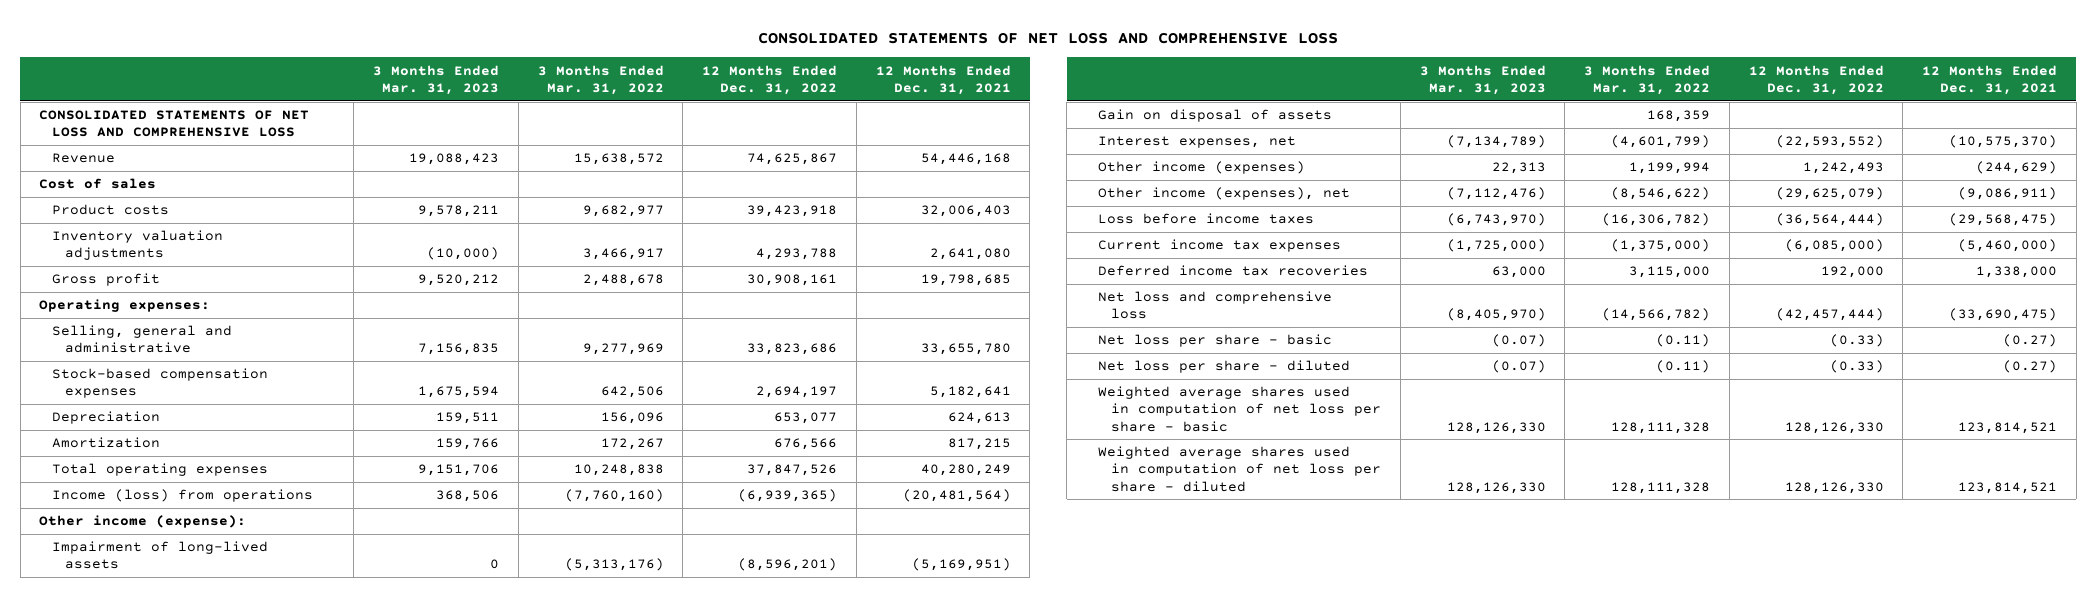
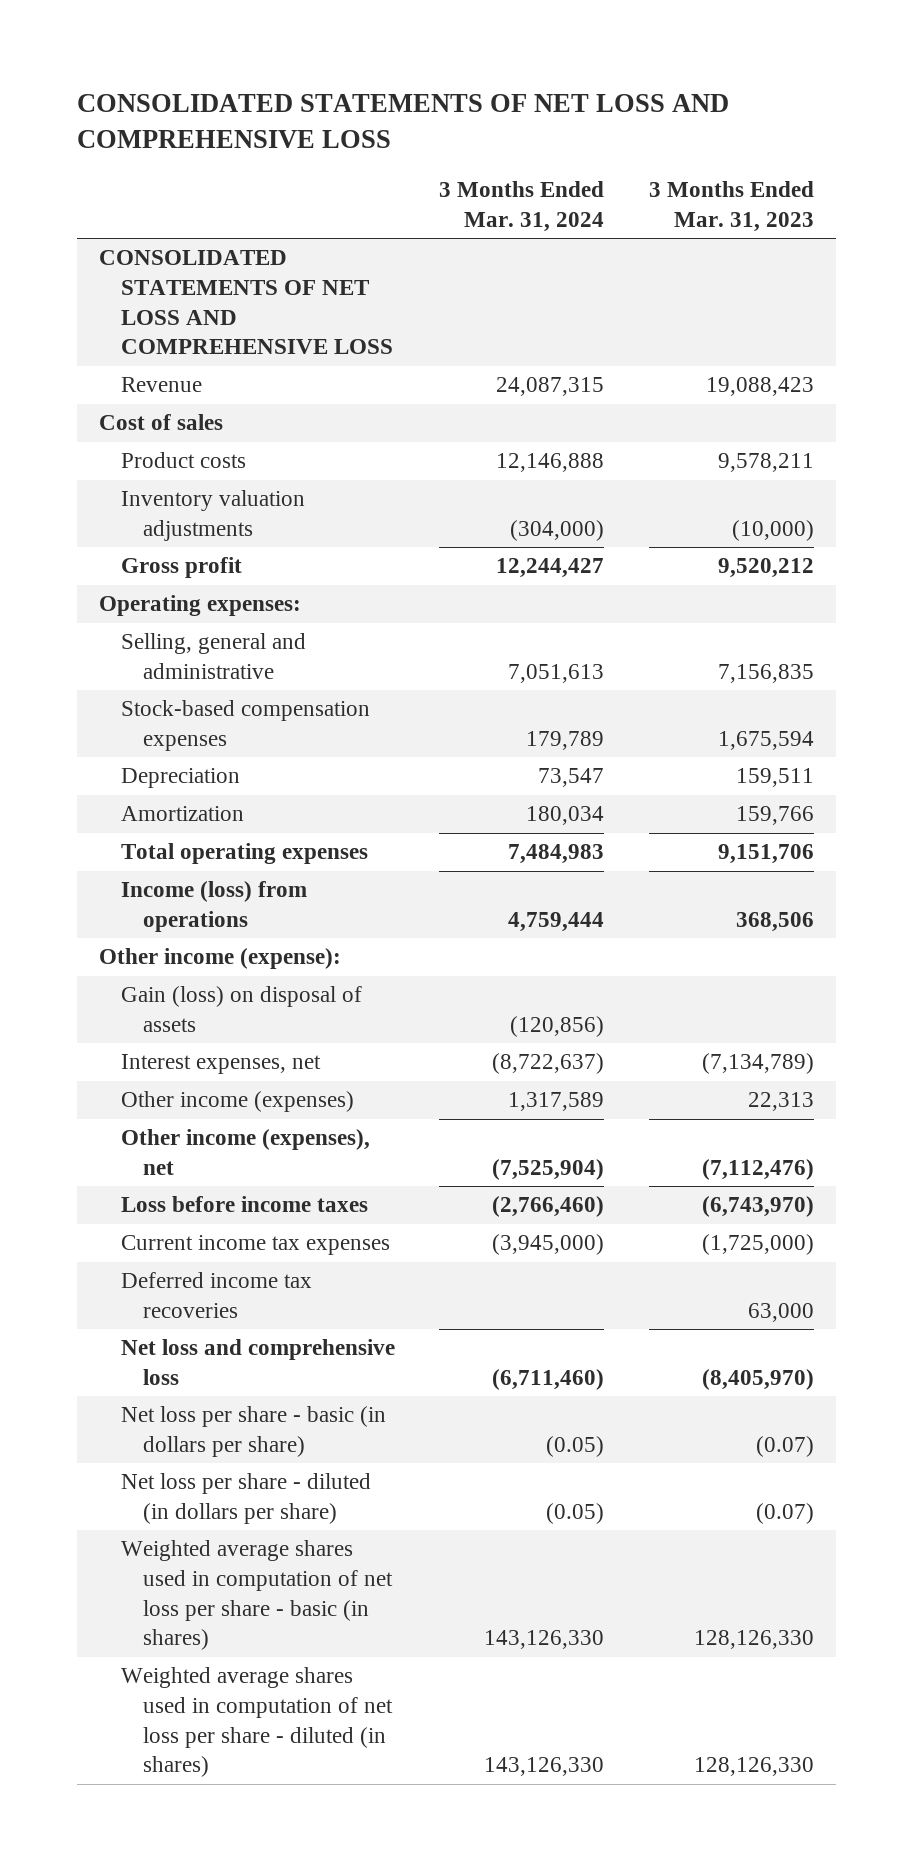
[537,64,664,95] 3 Months Ended Mar. 31, 2022 -> none
[702,64,838,95] 12 Months Ended Dec. 31, 2022 -> none
[875,64,1011,95] 12 Months Ended Dec. 31, 2021 -> none
none -> [439,181,605,233] 3 Months Ended Mar. 31, 2024
[52,541,269,570] Impairment of long-lived assets -> none
[1098,109,1333,123] Gain on disposal of assets -> [121,986,363,1033] Gain (loss) on disposal of assets
[1098,334,1333,348] Net loss per share - basic -> [121,1406,387,1458] Net loss per share - basic (in dollars per share)
[1098,360,1351,374] Net loss per share - diluted -> [121,1473,372,1525] Net loss per share - diluted (in dollars per share)
[1098,386,1382,432] Weighted average shares used in computation of net loss per share - basic -> [121,1540,394,1651] Weighted average shares used in computation of net loss per share - basic (in shares)
[1098,446,1382,492] Weighted average shares used in computation of net loss per share - diluted -> [121,1667,394,1778] Weighted average shares used in computation of net loss per share - diluted (in shares)

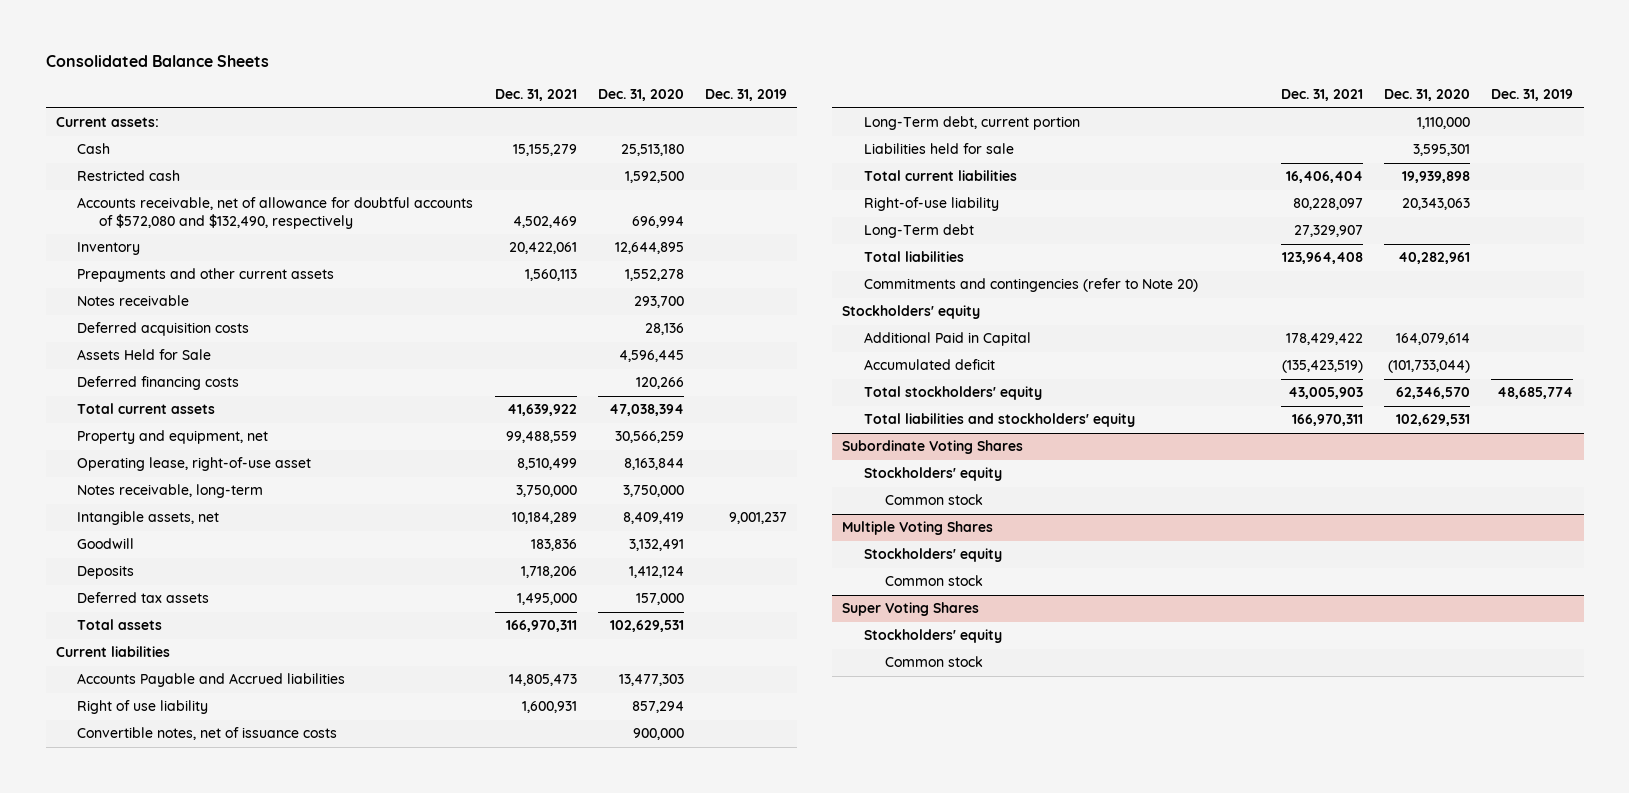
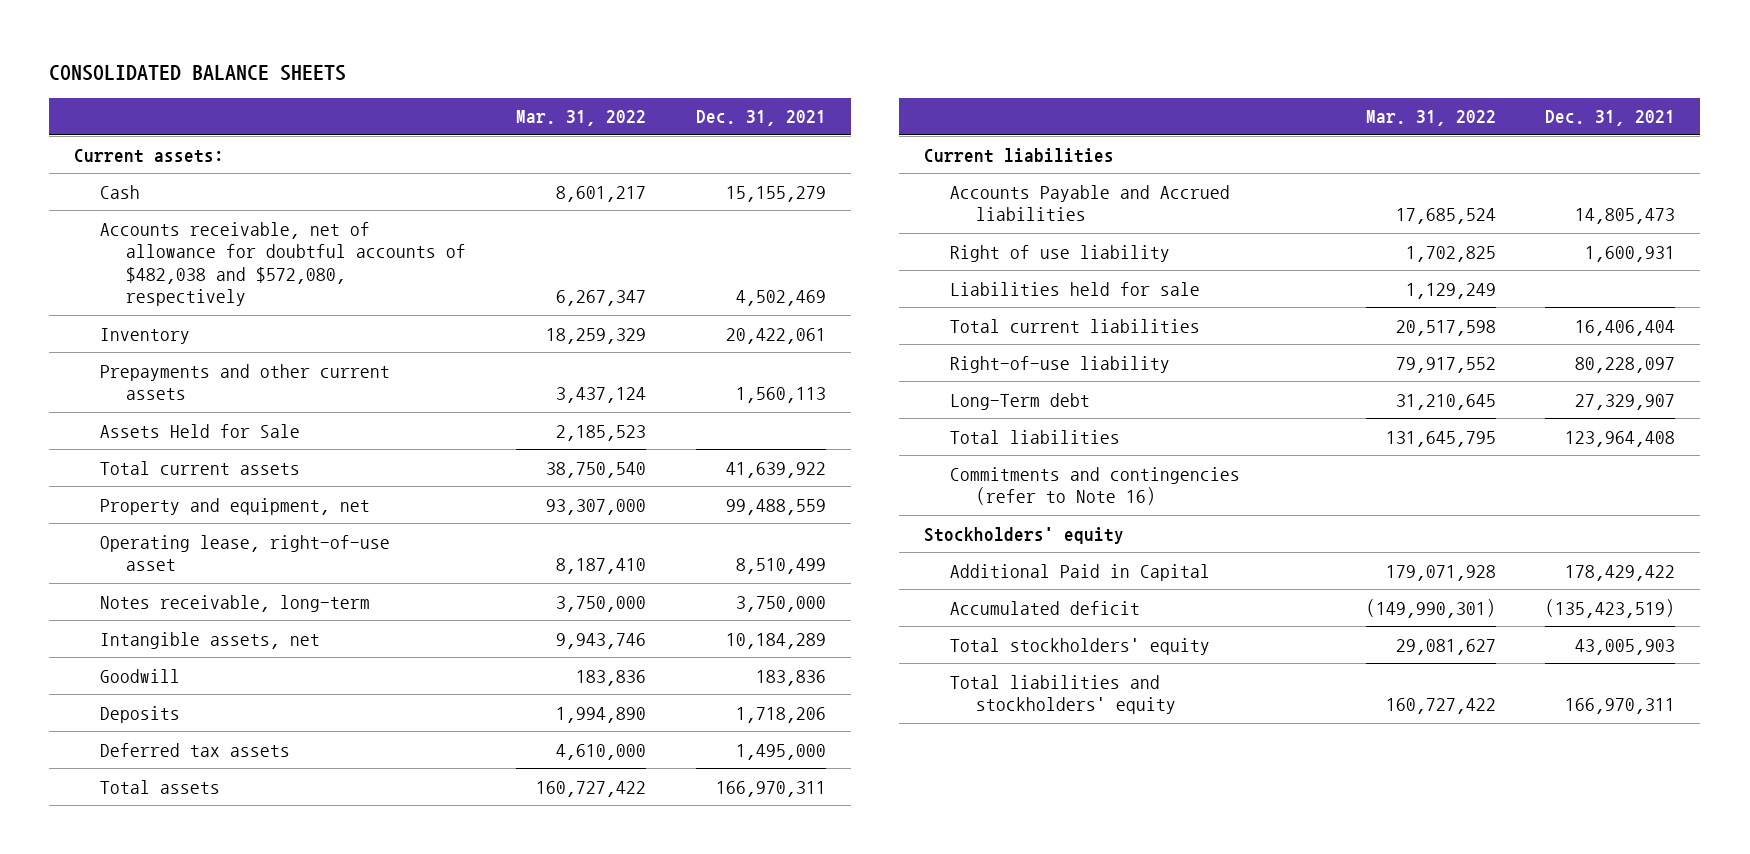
[45,54,269,67] Consolidated Balance Sheets -> [49,64,347,81] CONSOLIDATED BALANCE SHEETS
[597,89,684,102] Dec. 31, 2020 -> none
[704,89,787,102] Dec. 31, 2019 -> none
none -> [516,110,647,127] Mar. 31, 2022
[77,170,181,182] Restricted cash -> none
[77,197,474,229] Accounts receivable, net of allowance for doubtful accounts of $572,080 and $132,490, respectively -> [100,221,467,307] Accounts receivable, net of allowance for doubtful accounts of $482,038 and $572,080, respectively
[77,295,190,307] Notes receivable -> none
[77,322,250,337] Deferred acquisition costs -> none
[77,376,240,391] Deferred financing costs -> none
[77,727,338,741] Convertible notes, net of issuance costs -> none
[863,116,1080,131] Long-Term debt, current portion -> none
[863,278,1198,293] Commitments and contingencies (refer to Note 20) -> [949,466,1240,506] Commitments and contingencies (refer to Note 16)
[842,440,1024,455] Subordinate Voting Shares -> none
[863,467,1002,482] Stockholders' equity -> none
[884,494,983,506] Common stock -> none
[842,521,994,536] Multiple Voting Shares -> none
[863,548,1002,563] Stockholders' equity -> none
[884,575,983,587] Common stock -> none
[842,602,980,617] Super Voting Shares -> none
[863,629,1002,644] Stockholders' equity -> none
[884,656,983,668] Common stock -> none

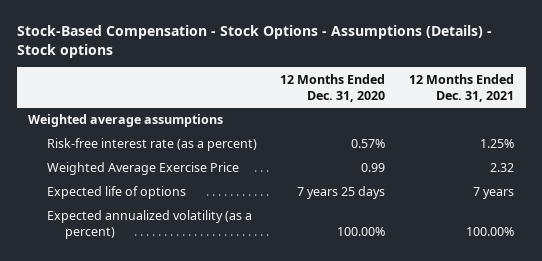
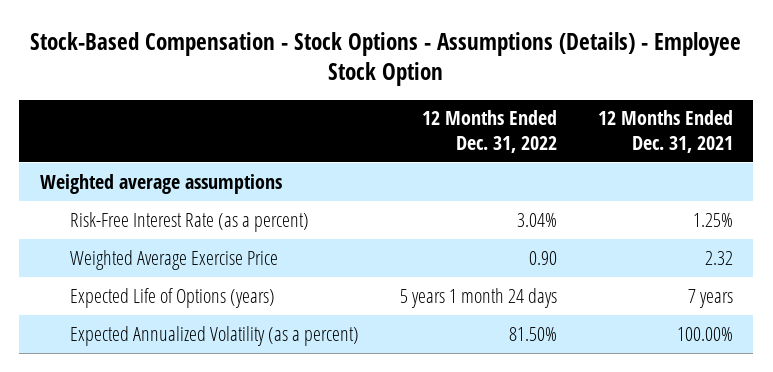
[16,24,492,59] Stock-Based Compensation - Stock Options - Assumptions (Details) - Stock options -> [30,31,742,87] Stock-Based Compensation - Stock Options - Assumptions (Details) - Employee Stock Option
[280,73,386,102] 12 Months Ended Dec. 31, 2020 -> none
none -> [421,110,557,153] 12 Months Ended Dec. 31, 2022
[46,138,257,152] Risk-free interest rate (as a percent) -> [70,211,310,232] Risk-Free Interest Rate (as a percent)
[46,186,186,200] Expected life of options -> [70,287,276,308] Expected Life of Options (years)
[46,210,252,240] Expected annualized volatility (as a percent) -> [70,325,360,346] Expected Annualized Volatility (as a percent)

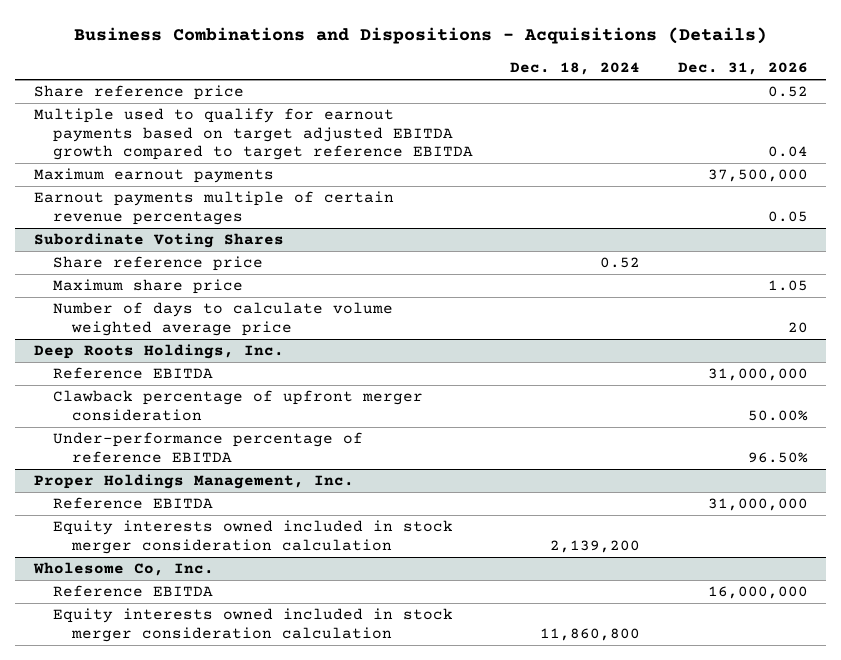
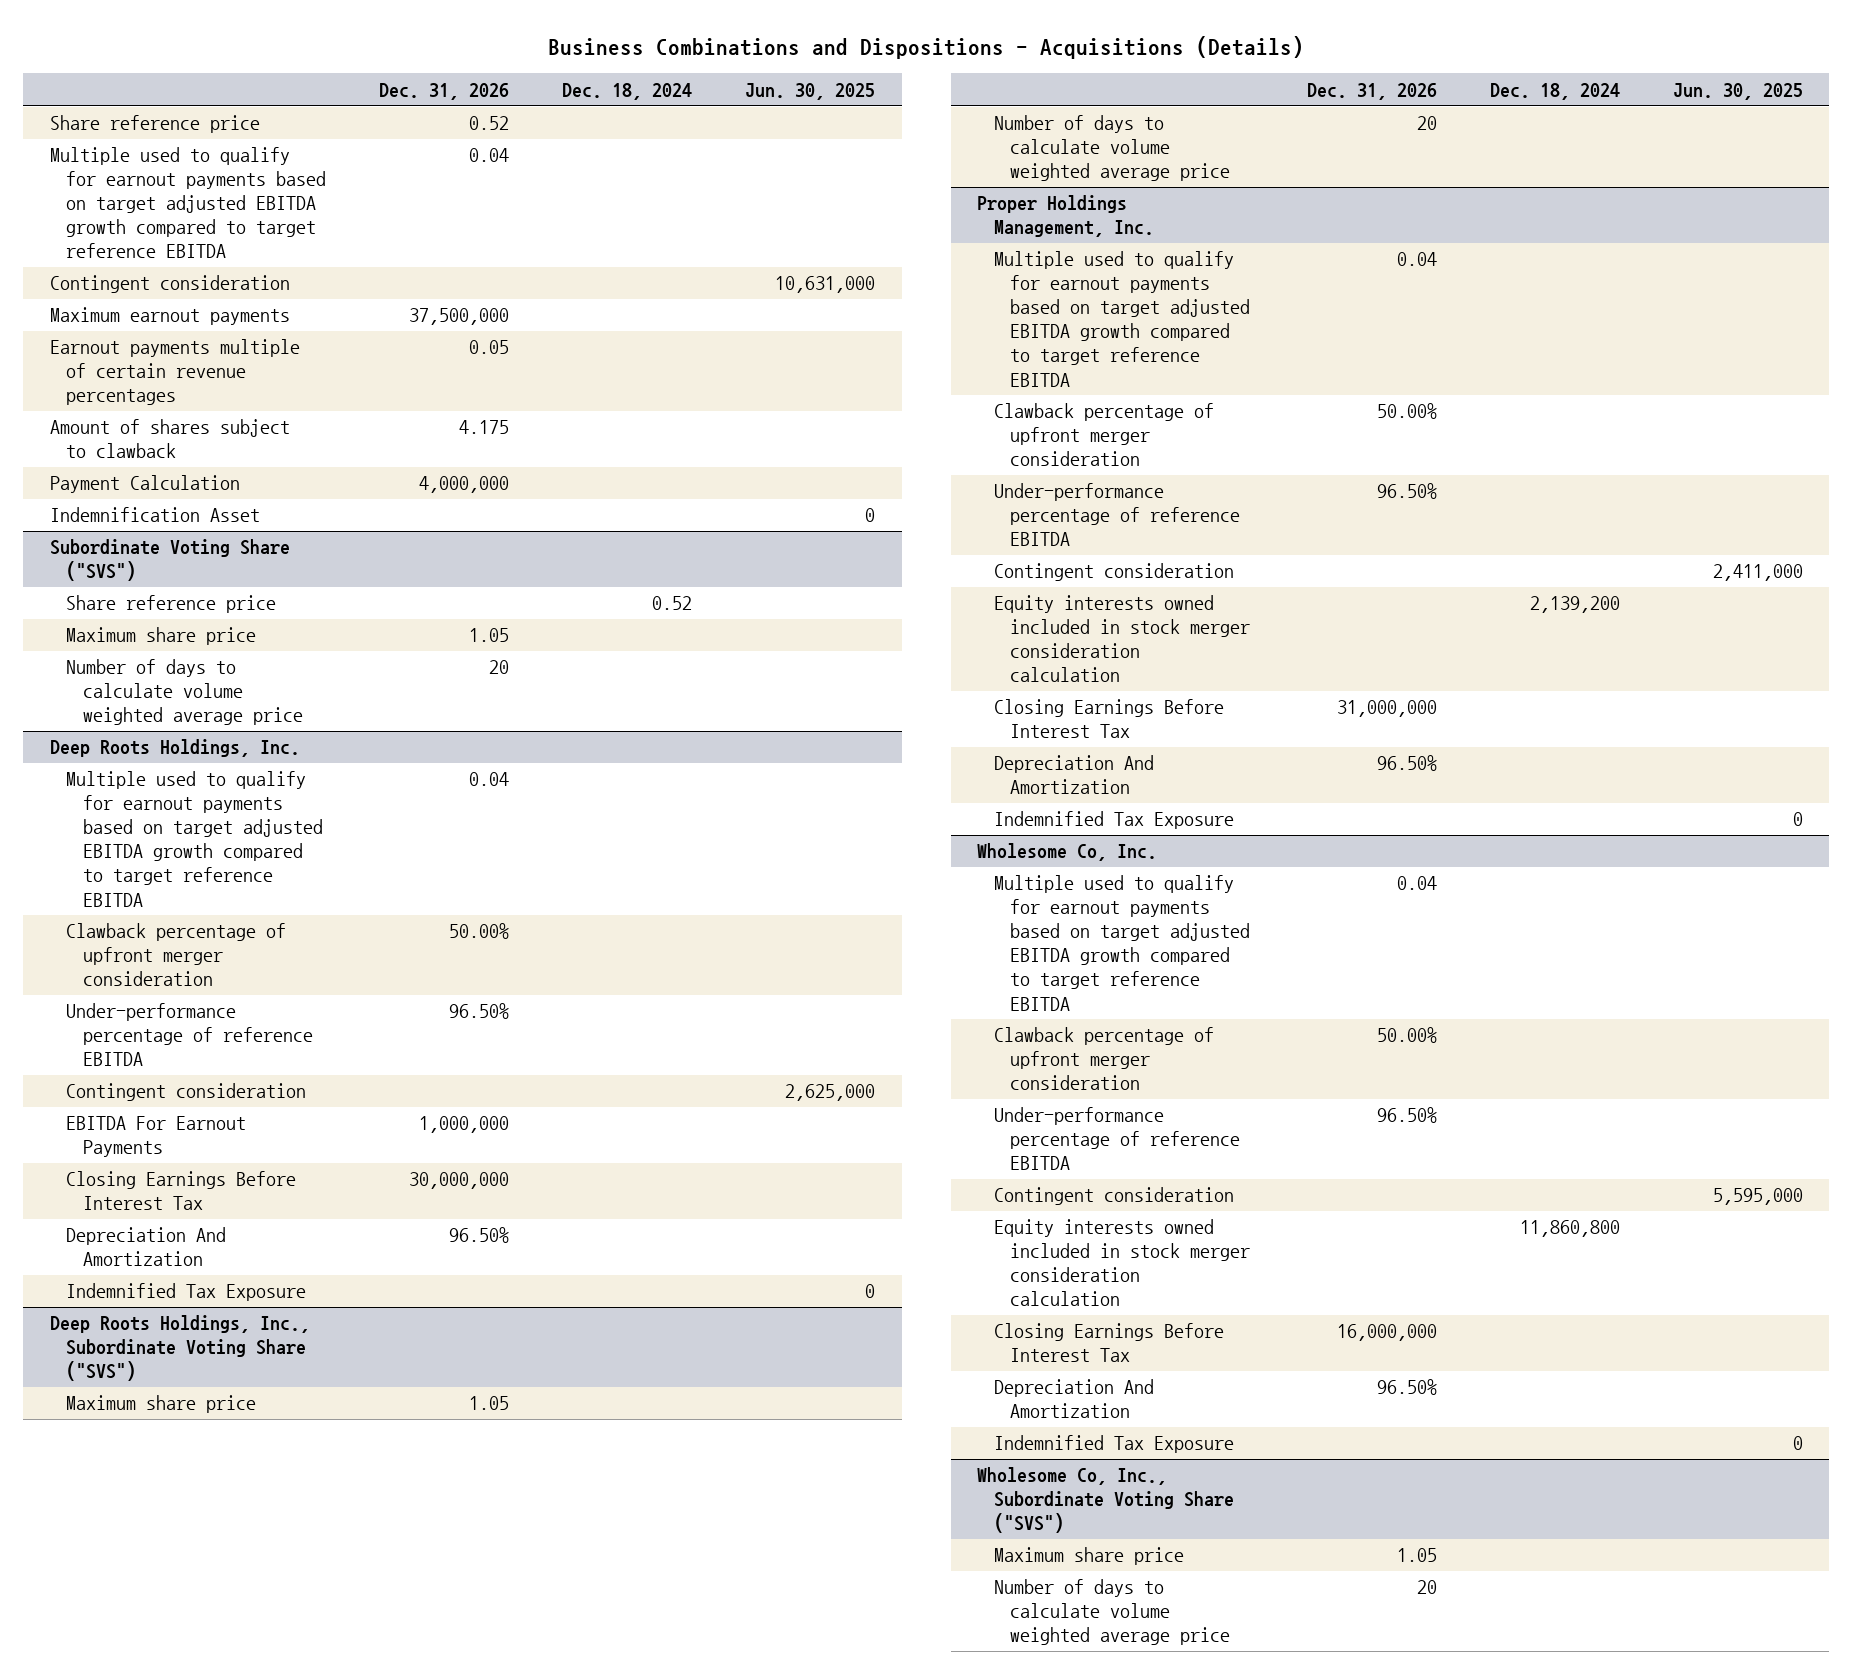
none -> [745,82,876,100] Jun. 30, 2025
none -> [49,275,290,294] Contingent consideration
none -> [49,419,290,459] Amount of shares subject to clawback
none -> [49,475,240,494] Payment Calculation
none -> [49,507,260,523] Indemnification Asset
[33,233,284,249] Subordinate Voting Shares -> [49,539,290,582] Subordinate Voting Share ("SVS")
[52,367,213,380] Reference EBITDA -> none
none -> [66,771,323,907] Multiple used to qualify for earnout payments based on target adjusted EBITDA growth compared to target reference EBITDA
none -> [66,1083,307,1102] Contingent consideration
none -> [66,1116,247,1158] EBITDA For Earnout Payments
none -> [66,1171,297,1211] Closing Earnings Before Interest Tax
none -> [66,1227,227,1267] Depreciation And Amortization
none -> [66,1283,307,1302] Indemnified Tax Exposure
none -> [49,1315,310,1382] Deep Roots Holdings, Inc., Subordinate Voting Share ("SVS")
none -> [66,1395,257,1414] Maximum share price
none -> [993,115,1231,182] Number of days to calculate volume weighted average price
[52,497,213,510] Reference EBITDA -> none
none -> [993,251,1251,387] Multiple used to qualify for earnout payments based on target adjusted EBITDA growth compared to target reference EBITDA
none -> [993,403,1214,467] Clawback percentage of upfront merger consideration
none -> [993,483,1241,547] Under-performance percentage of reference EBITDA
none -> [993,563,1234,582] Contingent consideration
none -> [993,699,1224,739] Closing Earnings Before Interest Tax
none -> [993,755,1154,795] Depreciation And Amortization
none -> [993,811,1234,830] Indemnified Tax Exposure
[52,585,213,598] Reference EBITDA -> none
none -> [993,875,1251,1011] Multiple used to qualify for earnout payments based on target adjusted EBITDA growth compared to target reference EBITDA
none -> [993,1027,1214,1091] Clawback percentage of upfront merger consideration
none -> [993,1107,1241,1171] Under-performance percentage of reference EBITDA
none -> [993,1187,1234,1206] Contingent consideration
none -> [993,1323,1224,1363] Closing Earnings Before Interest Tax
none -> [993,1379,1154,1419] Depreciation And Amortization
none -> [993,1435,1234,1454] Indemnified Tax Exposure
none -> [977,1467,1234,1534] Wholesome Co, Inc., Subordinate Voting Share ("SVS")
none -> [993,1547,1184,1566] Maximum share price
none -> [993,1579,1231,1646] Number of days to calculate volume weighted average price

